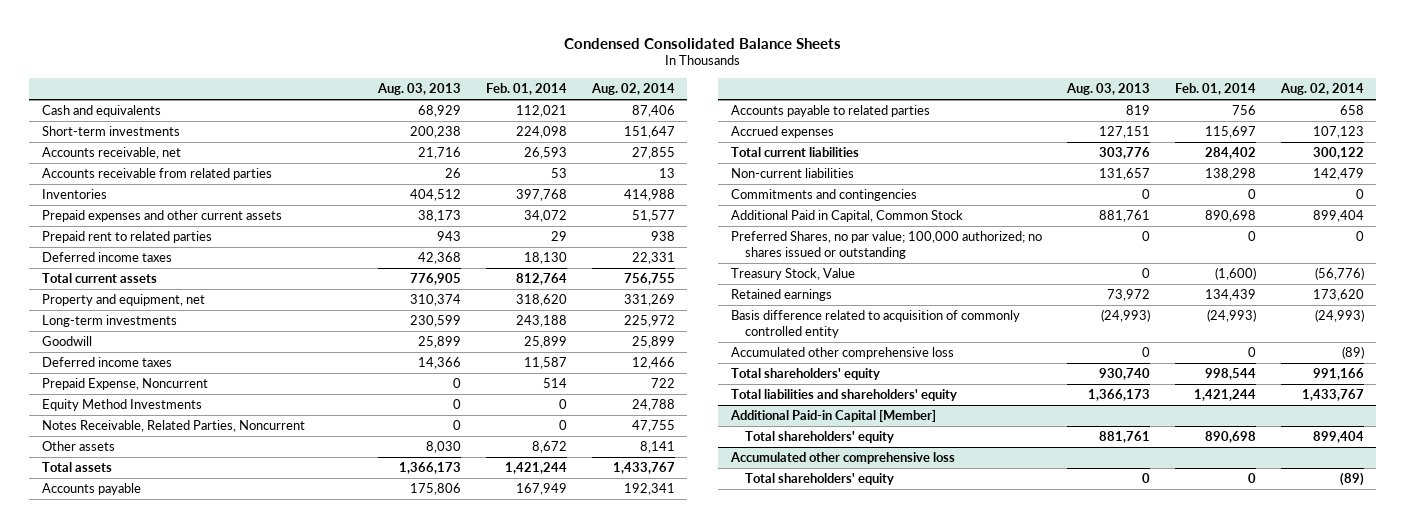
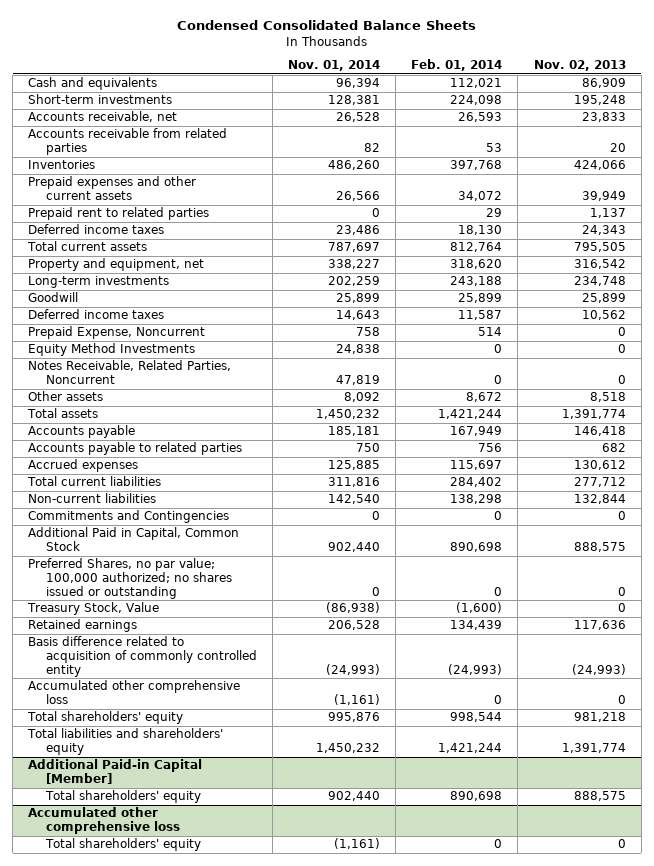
[376,82,461,95] Aug. 03, 2013 -> none
[590,82,675,95] Aug. 02, 2014 -> none
none -> [288,60,381,72] Nov. 01, 2014
none -> [533,60,626,72] Nov. 02, 2013
[730,189,917,202] Commitments and contingencies -> [28,510,230,524] Commitments and Contingencies

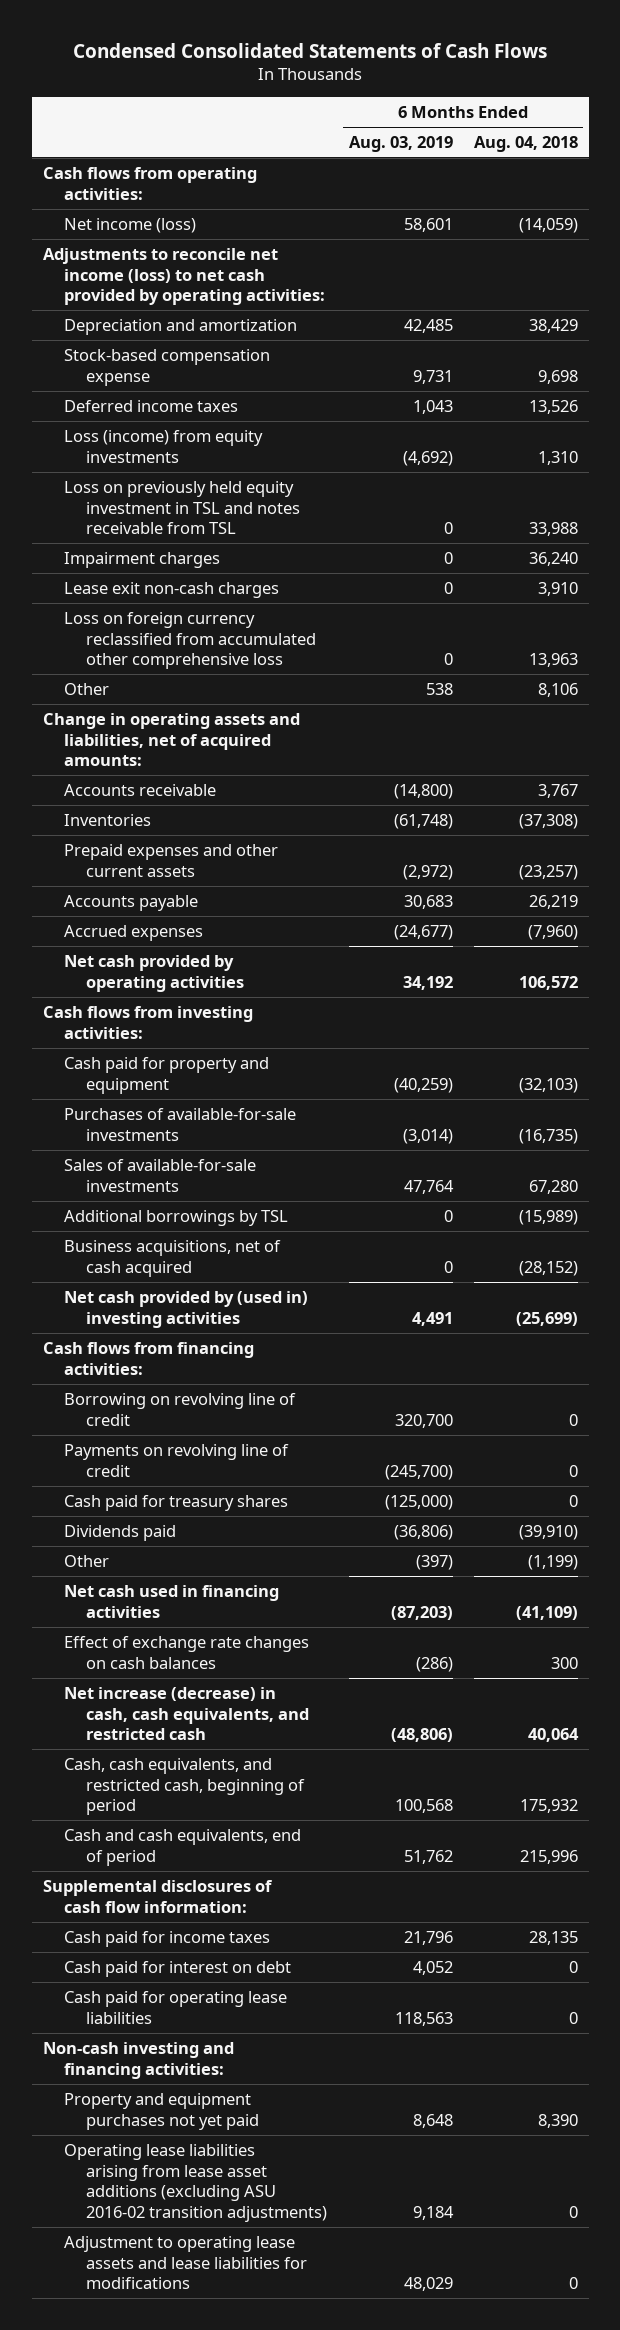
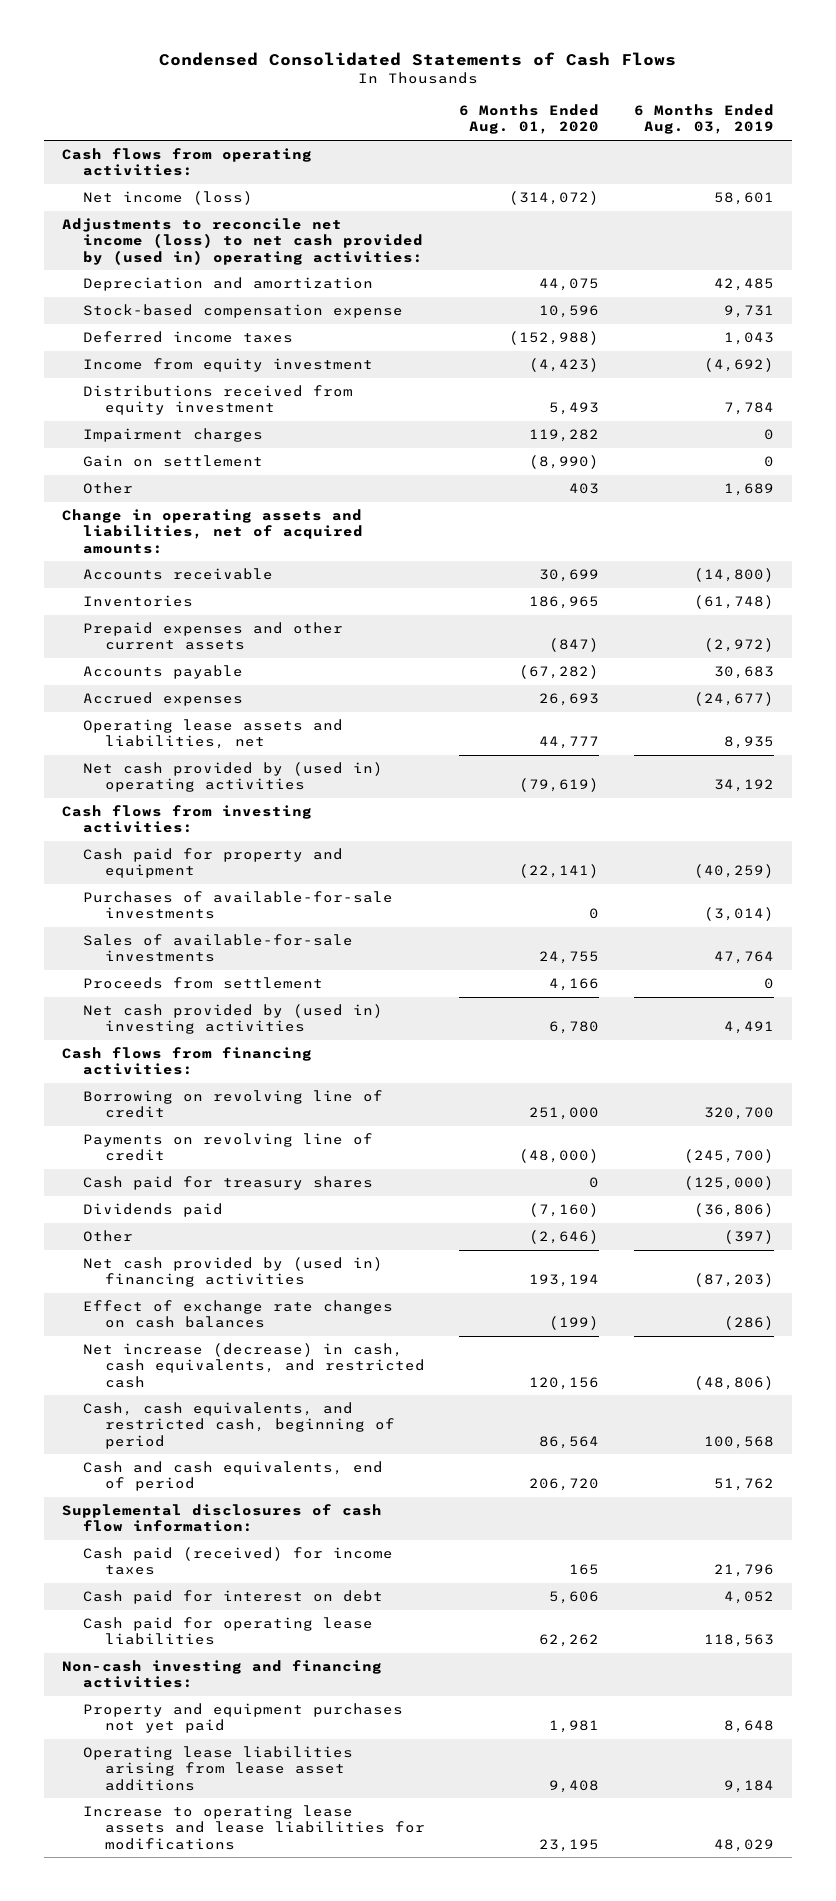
[473,135,578,152] Aug. 04, 2018 -> none
none -> [459,104,600,135] 6 Months Ended Aug. 01, 2020
[42,247,326,306] Adjustments to reconcile net income (loss) to net cash provided by operating activities: -> [61,218,424,265] Adjustments to reconcile net income (loss) to net cash provided by (used in) operating activities:
[64,480,301,535] Loss on previously held equity investment in TSL and notes receivable from TSL -> none
[64,429,264,463] Loss (income) from equity investments -> [83,358,374,373] Income from equity investment
none -> [83,385,354,416] Distributions received from equity investment
[64,581,280,598] Lease exit non-cash charges -> none
[64,611,317,670] Loss on foreign currency reclassified from accumulated other comprehensive loss -> none
none -> [83,455,264,468] Gain on settlement
[425,682,453,695] 538 -> [724,483,775,497] 1,689
none -> [83,719,344,750] Operating lease assets and liabilities, net
[64,954,245,992] Net cash provided by operating activities -> [83,762,384,793] Net cash provided by (used in) operating activities
[64,1209,289,1226] Additional borrowings by TSL -> none
[64,1239,282,1277] Business acquisitions, net of cash acquired -> none
none -> [83,977,324,990] Proceeds from settlement
[64,1584,280,1618] Net cash used in financing activities -> [83,1257,384,1288] Net cash provided by (used in) financing activities
[64,1930,271,1947] Cash paid for income taxes -> [83,1547,394,1576] Cash paid (received) for income taxes
[64,2143,328,2223] Operating lease liabilities arising from lease asset additions (excluding ASU 2016-02 transition adjustments) -> [83,1746,354,1791] Operating lease liabilities arising from lease asset additions
[64,2235,308,2290] Adjustment to operating lease assets and lease liabilities for modifications -> [83,1805,425,1850] Increase to operating lease assets and lease liabilities for modifications

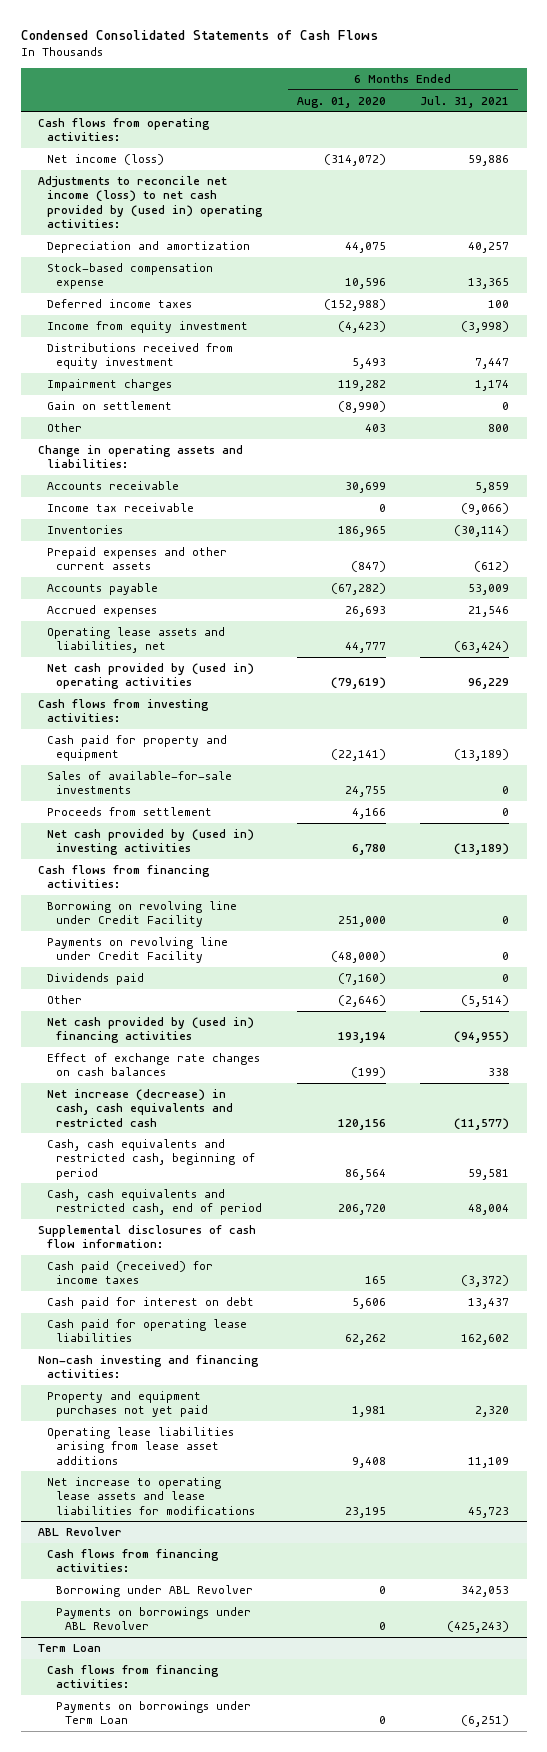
[634,104,775,135] 6 Months Ended Aug. 03, 2019 -> none
none -> [420,95,510,108] Jul. 31, 2021
[61,509,364,554] Change in operating assets and liabilities, net of acquired amounts: -> [38,444,244,469] Change in operating assets and liabilities:
none -> [47,502,195,512] Income tax receivable
[83,891,394,920] Purchases of available-for-sale investments -> none
[83,1176,374,1191] Cash paid for treasury shares -> none
[83,1090,384,1119] Borrowing on revolving line of credit -> [47,900,238,928] Borrowing on revolving line under Credit Facility
[83,1133,374,1162] Payments on revolving line of credit -> [47,936,229,964] Payments on revolving line under Credit Facility
[83,1343,425,1388] Net increase (decrease) in cash, cash equivalents, and restricted cash -> [47,1088,234,1127] Net increase (decrease) in cash, cash equivalents and restricted cash
[83,1402,395,1449] Cash, cash equivalents, and restricted cash, beginning of period -> [47,1138,256,1180] Cash, cash equivalents and restricted cash, beginning of period
[83,1461,384,1492] Cash and cash equivalents, end of period -> [47,1188,263,1216] Cash, cash equivalents and restricted cash, end of period
[83,1805,425,1850] Increase to operating lease assets and lease liabilities for modifications -> [47,1476,256,1515] Net increase to operating lease assets and lease liabilities for modifications
none -> [38,1526,123,1536] ABL Revolver
none -> [47,1548,220,1573] Cash flows from financing activities:
none -> [56,1584,254,1597] Borrowing under ABL Revolver
none -> [56,1606,252,1631] Payments on borrowings under ABL Revolver
none -> [38,1643,102,1652] Term Loan
none -> [47,1664,220,1689] Cash flows from financing activities:
none -> [56,1700,252,1725] Payments on borrowings under Term Loan

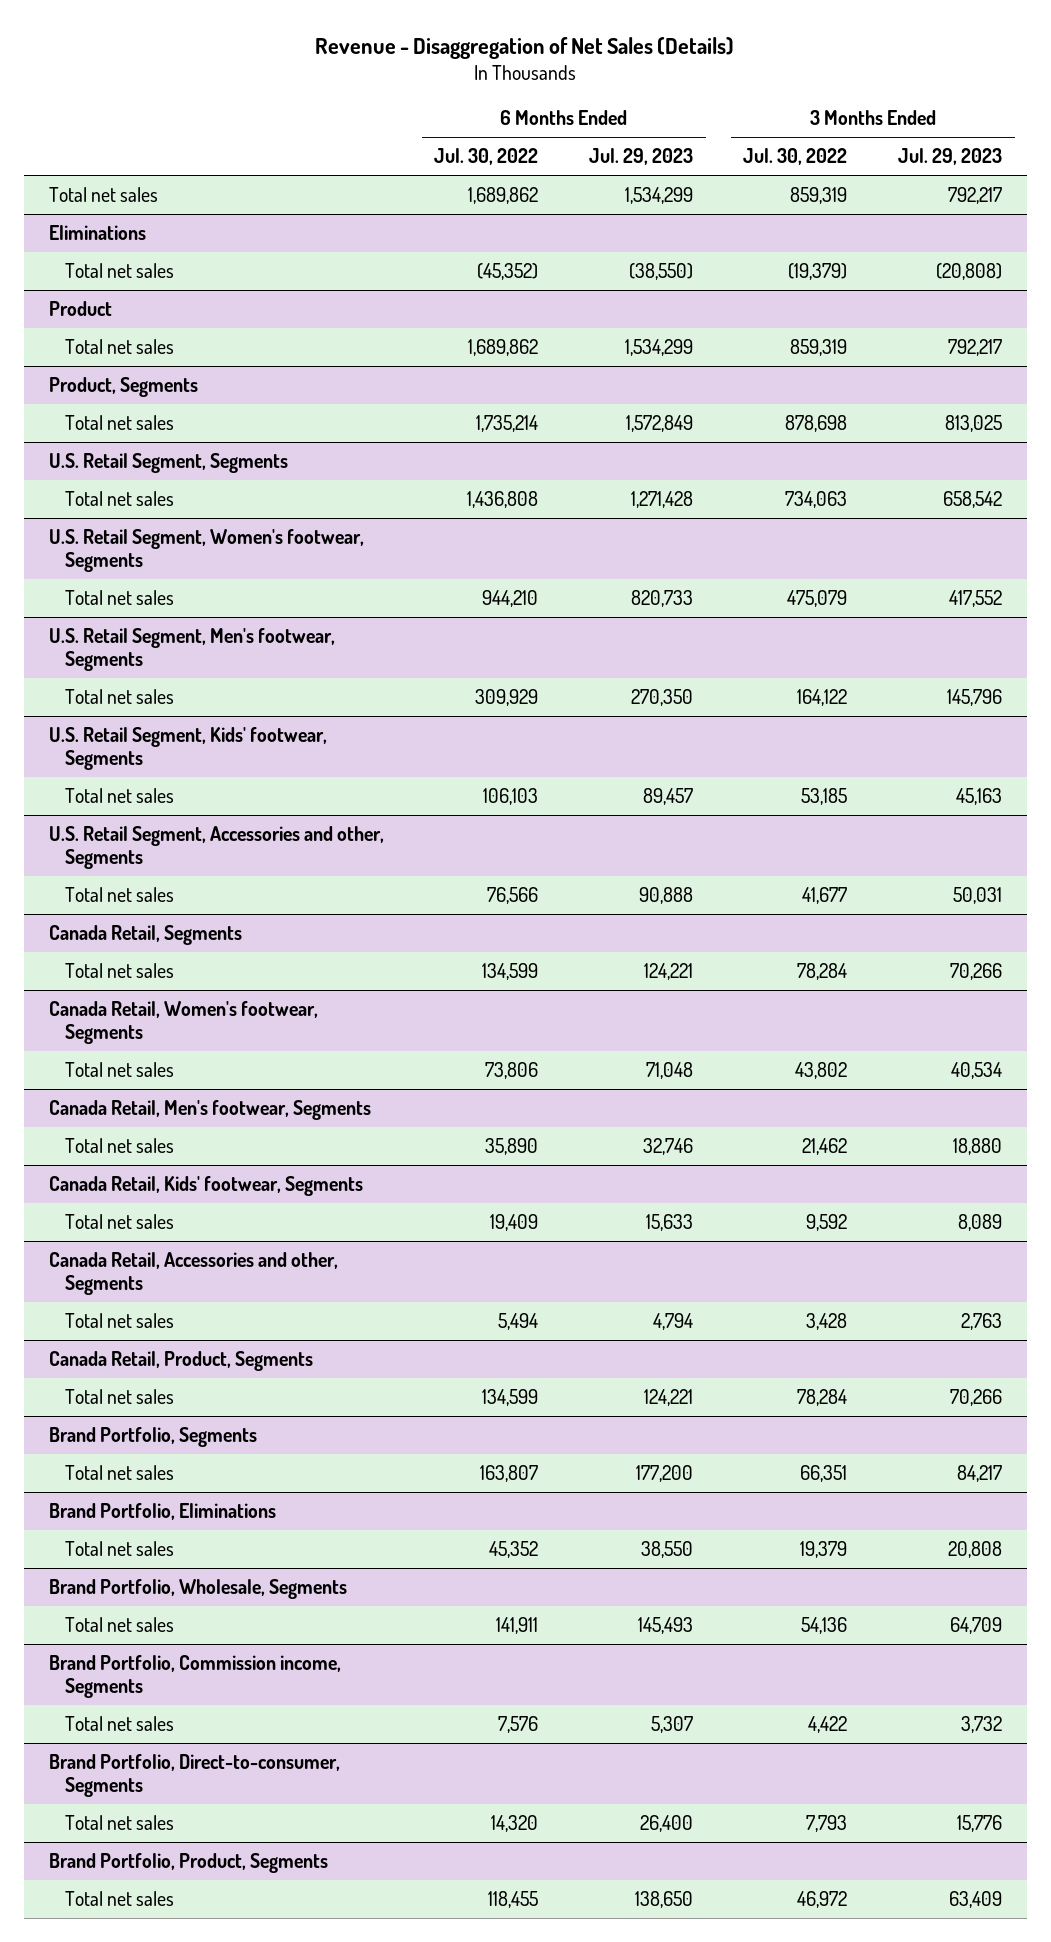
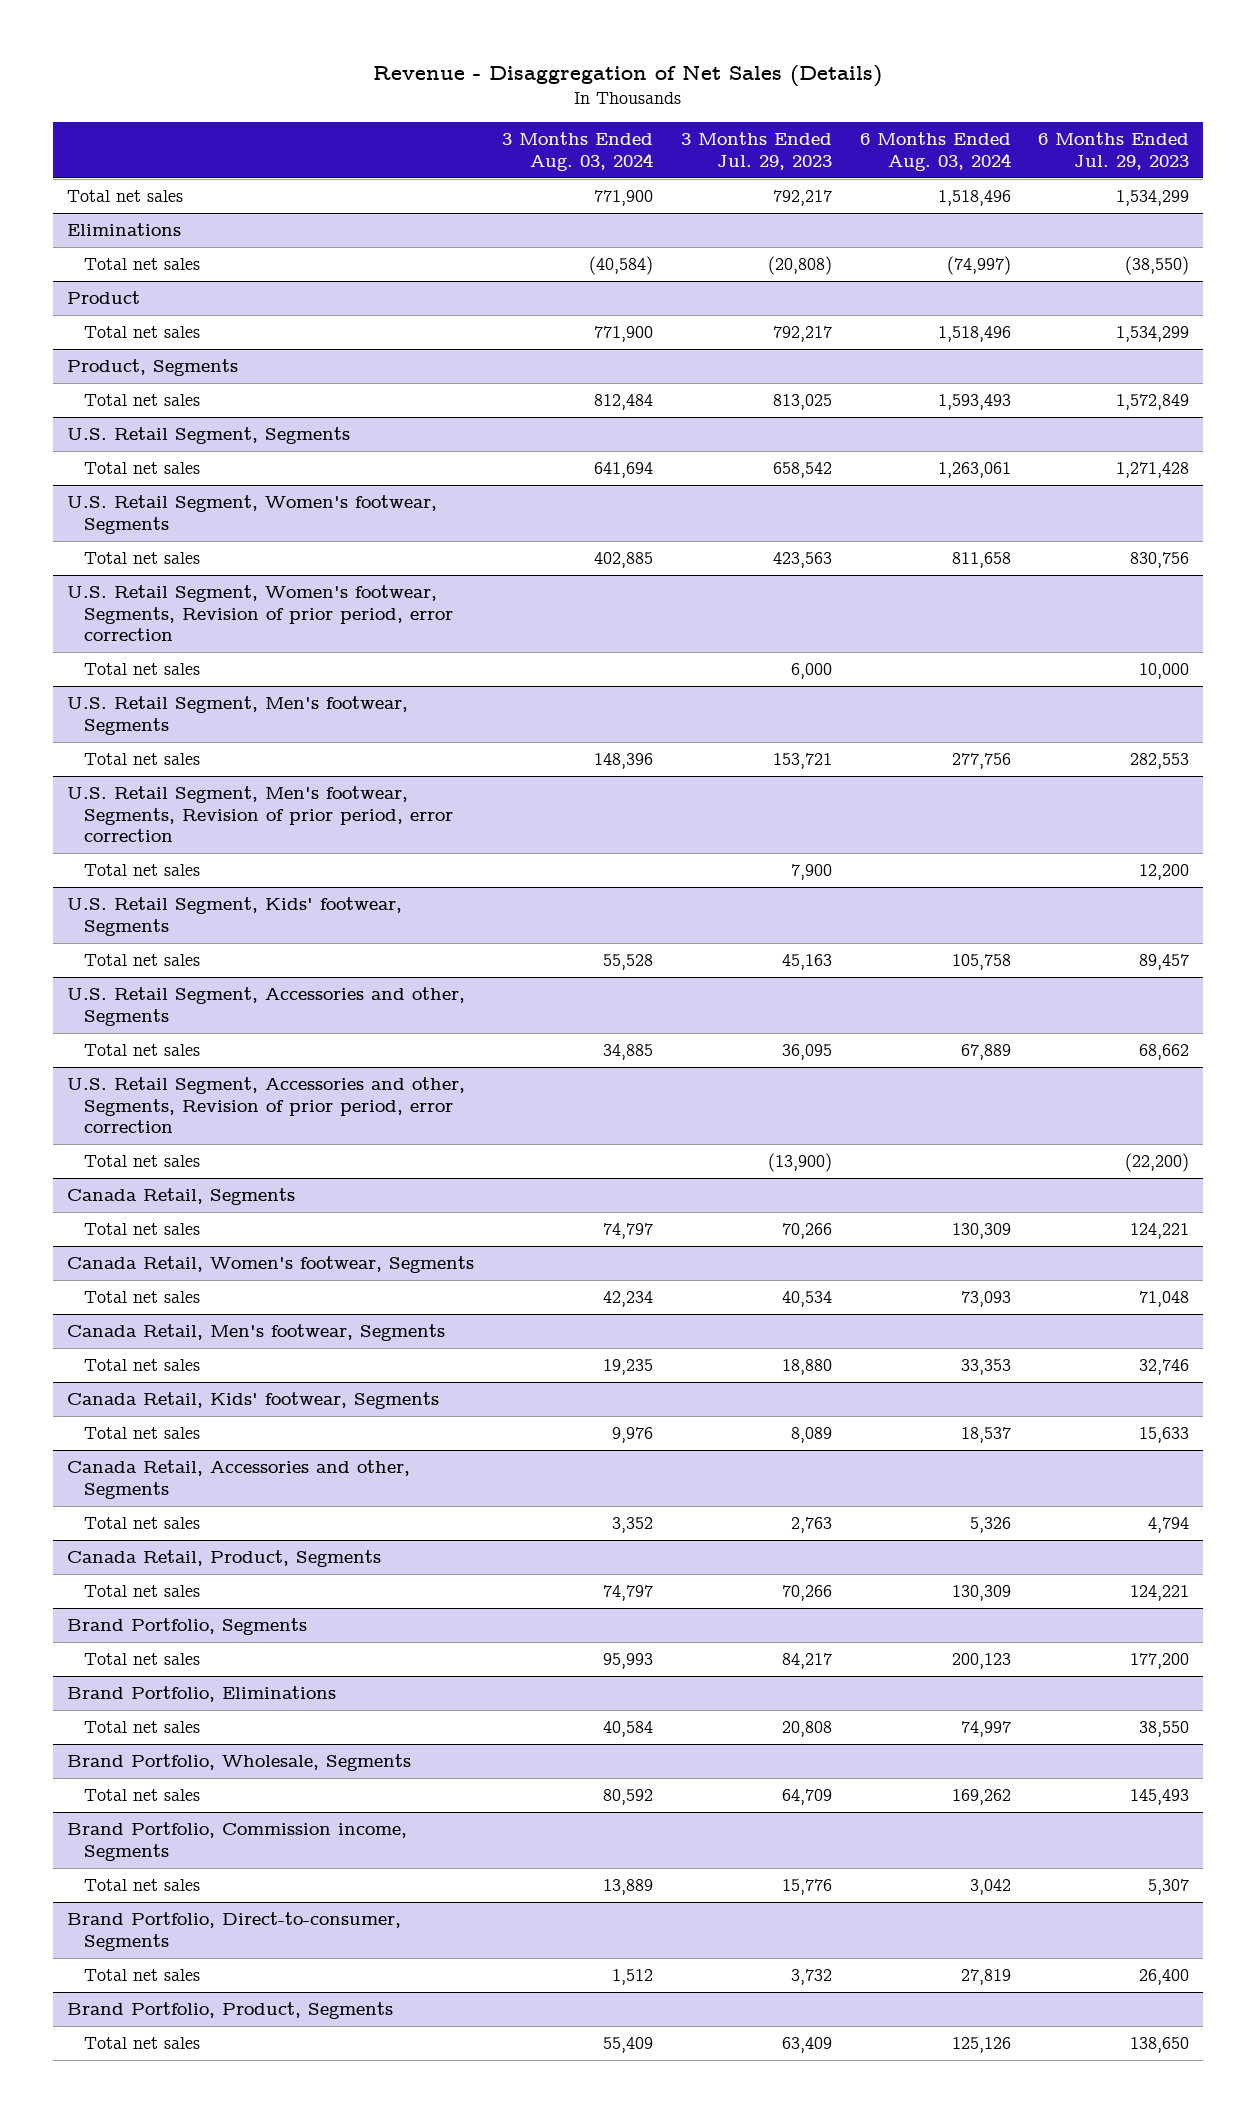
[434,148,539,166] Jul. 30, 2022 -> none
[743,148,848,166] Jul. 30, 2022 -> none
none -> [501,132,653,171] 3 Months Ended Aug. 03, 2024
none -> [859,132,1011,171] 6 Months Ended Aug. 03, 2024
[630,590,693,608] 820,733 -> [1130,552,1190,569] 830,756
[948,590,1002,608] 417,552 -> [772,552,832,569] 423,563
none -> [66,585,454,641] U.S. Retail Segment, Women's footwear, Segments, Revision of prior period, error correction
none -> [84,663,201,676] Total net sales
[630,689,693,707] 270,350 -> [1130,753,1190,770] 282,553
[946,689,1002,707] 145,796 -> [772,753,832,770] 153,721
none -> [66,786,454,842] U.S. Retail Segment, Men's footwear, Segments, Revision of prior period, error correction
none -> [84,864,201,877] Total net sales
[638,887,693,905] 90,888 -> [1139,1044,1190,1061] 68,662
[952,887,1002,905] 50,031 -> [781,1044,832,1061] 36,095
none -> [66,1077,465,1133] U.S. Retail Segment, Accessories and other, Segments, Revision of prior period, error correction
none -> [84,1155,201,1168] Total net sales
[960,1716,1002,1734] 3,732 -> [781,1879,832,1896] 15,776
[956,1815,1002,1833] 15,776 -> [790,1969,832,1986] 3,732

